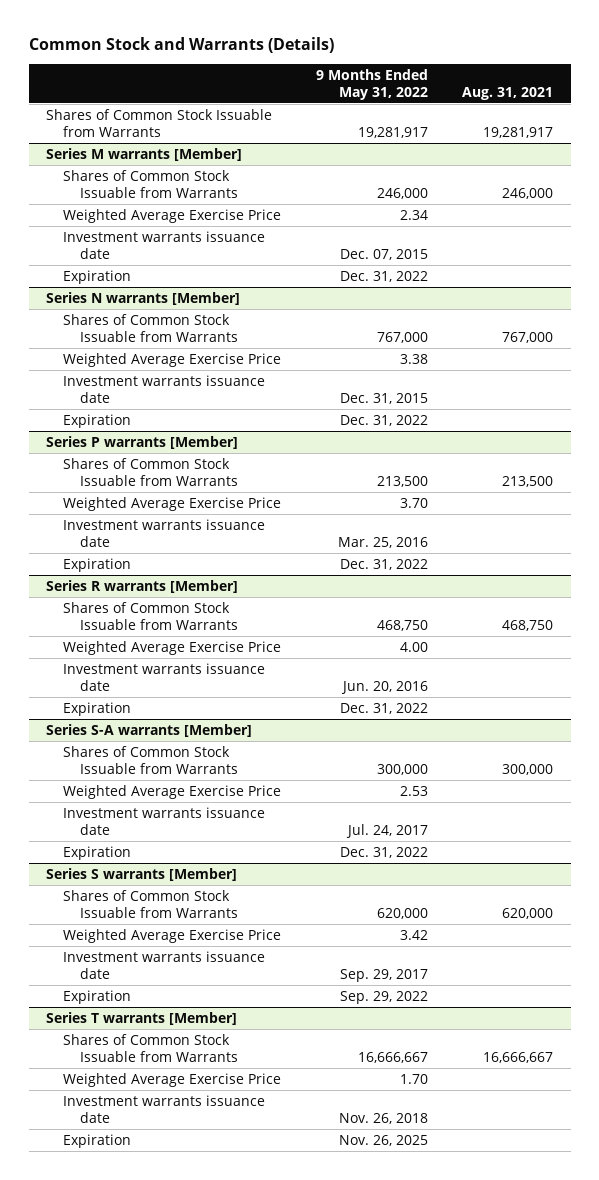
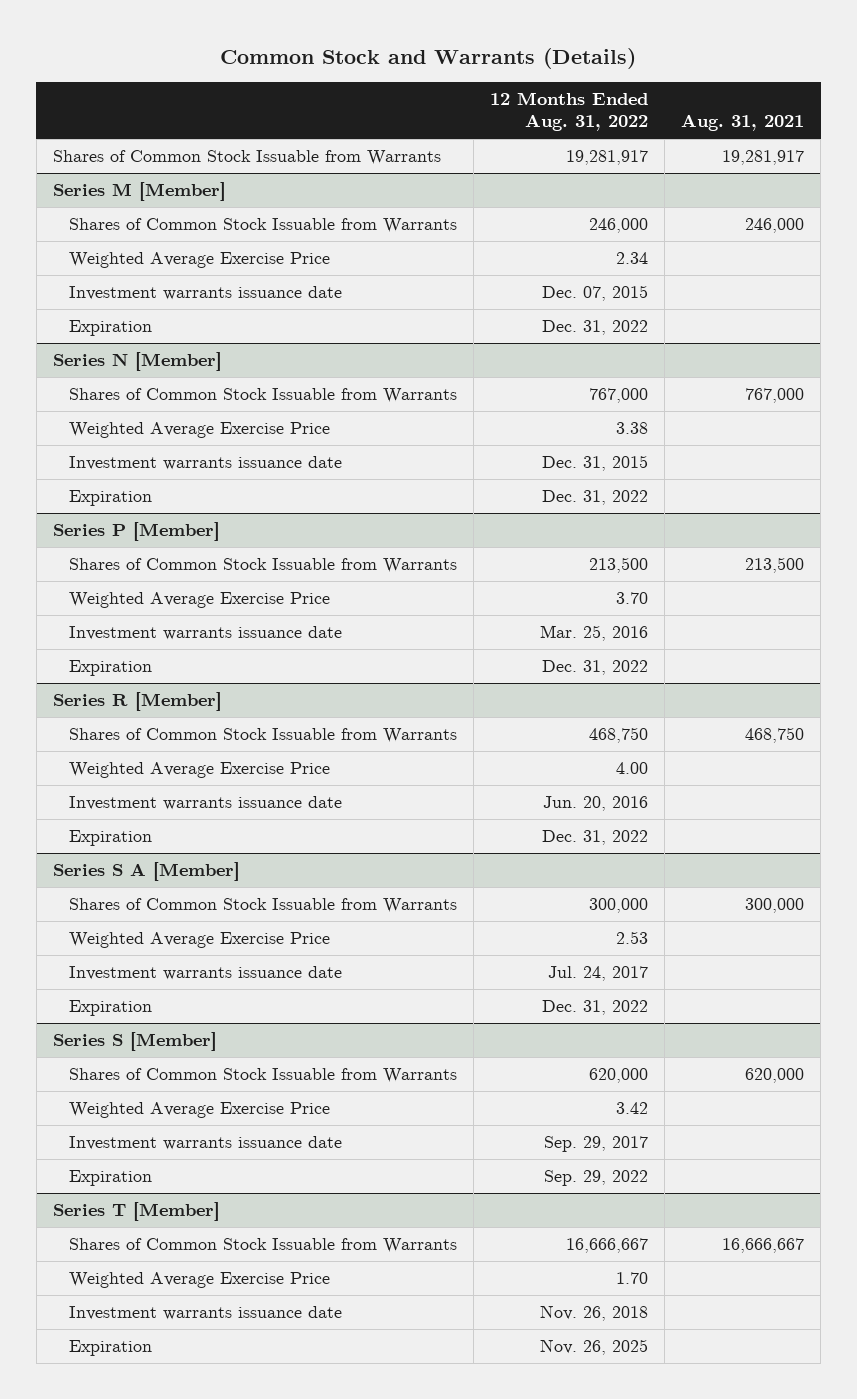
[315,68,428,100] 9 Months Ended May 31, 2022 -> none
none -> [490,92,649,131] 12 Months Ended Aug. 31, 2022
[46,147,243,161] Series M warrants [Member] -> [52,182,226,202] Series M [Member]
[46,291,241,305] Series N warrants [Member] -> [52,352,222,372] Series N [Member]
[46,435,239,449] Series P warrants [Member] -> [52,522,220,542] Series P [Member]
[46,579,239,593] Series R warrants [Member] -> [52,692,222,712] Series R [Member]
[46,723,253,737] Series S-A warrants [Member] -> [52,862,240,882] Series S A [Member]
[46,867,238,881] Series S warrants [Member] -> [52,1032,217,1052] Series S [Member]
[46,1011,238,1025] Series T warrants [Member] -> [52,1202,220,1222] Series T [Member]

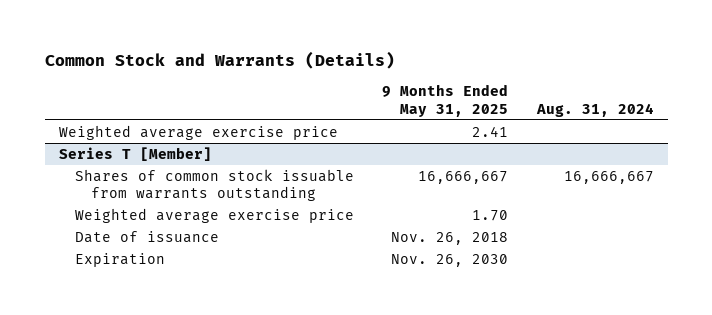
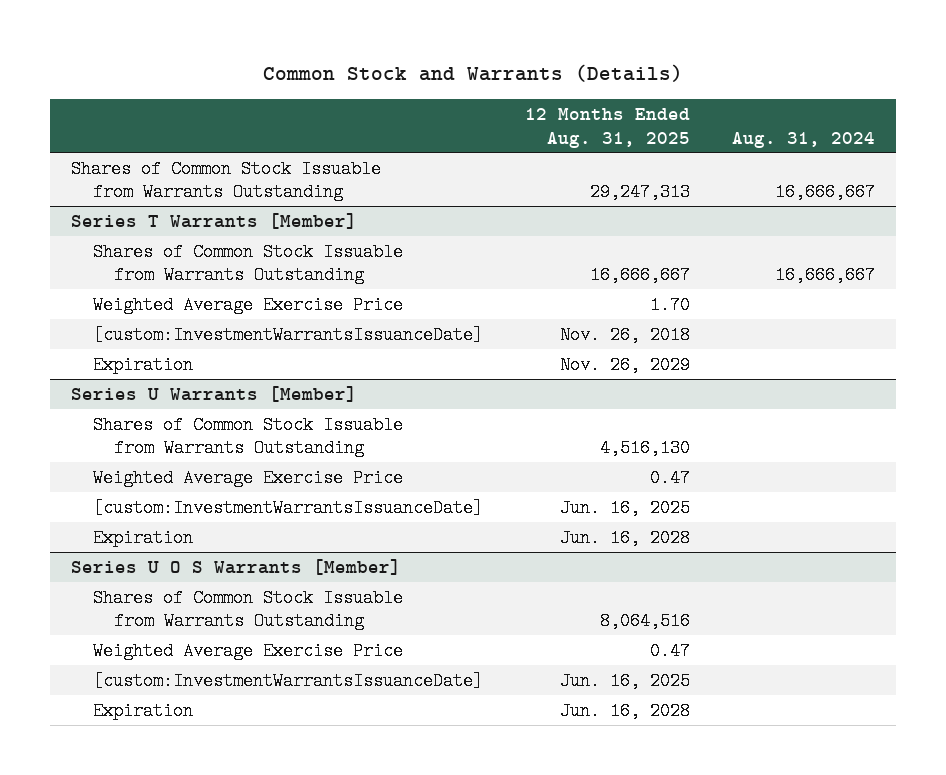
[382,84,509,117] 9 Months Ended May 31, 2025 -> none
none -> [524,108,690,148] 12 Months Ended Aug. 31, 2025
[58,124,338,140] Weighted average exercise price -> none
[58,146,212,161] Series T [Member] -> none
[74,168,354,202] Shares of common stock issuable from warrants outstanding -> none
[74,207,354,223] Weighted average exercise price -> none
[74,230,219,243] Date of issuance -> none
[74,252,165,267] Expiration -> none
none -> [71,159,382,202] Shares of Common Stock Issuable from Warrants Outstanding
none -> [71,212,358,229] Series T Warrants [Member]
none -> [92,242,403,285] Shares of Common Stock Issuable from Warrants Outstanding
none -> [92,295,403,314] Weighted Average Exercise Price
none -> [92,325,483,344] [custom:InvestmentWarrantsIssuanceDate]
none -> [92,355,193,374] Expiration
none -> [71,385,358,402] Series U Warrants [Member]
none -> [92,415,403,458] Shares of Common Stock Issuable from Warrants Outstanding
none -> [92,468,403,487] Weighted Average Exercise Price
none -> [92,498,483,517] [custom:InvestmentWarrantsIssuanceDate]
none -> [92,528,193,547] Expiration
none -> [71,558,402,575] Series U O S Warrants [Member]
none -> [92,588,403,631] Shares of Common Stock Issuable from Warrants Outstanding
none -> [92,641,403,660] Weighted Average Exercise Price
none -> [92,671,483,690] [custom:InvestmentWarrantsIssuanceDate]
none -> [92,701,193,720] Expiration

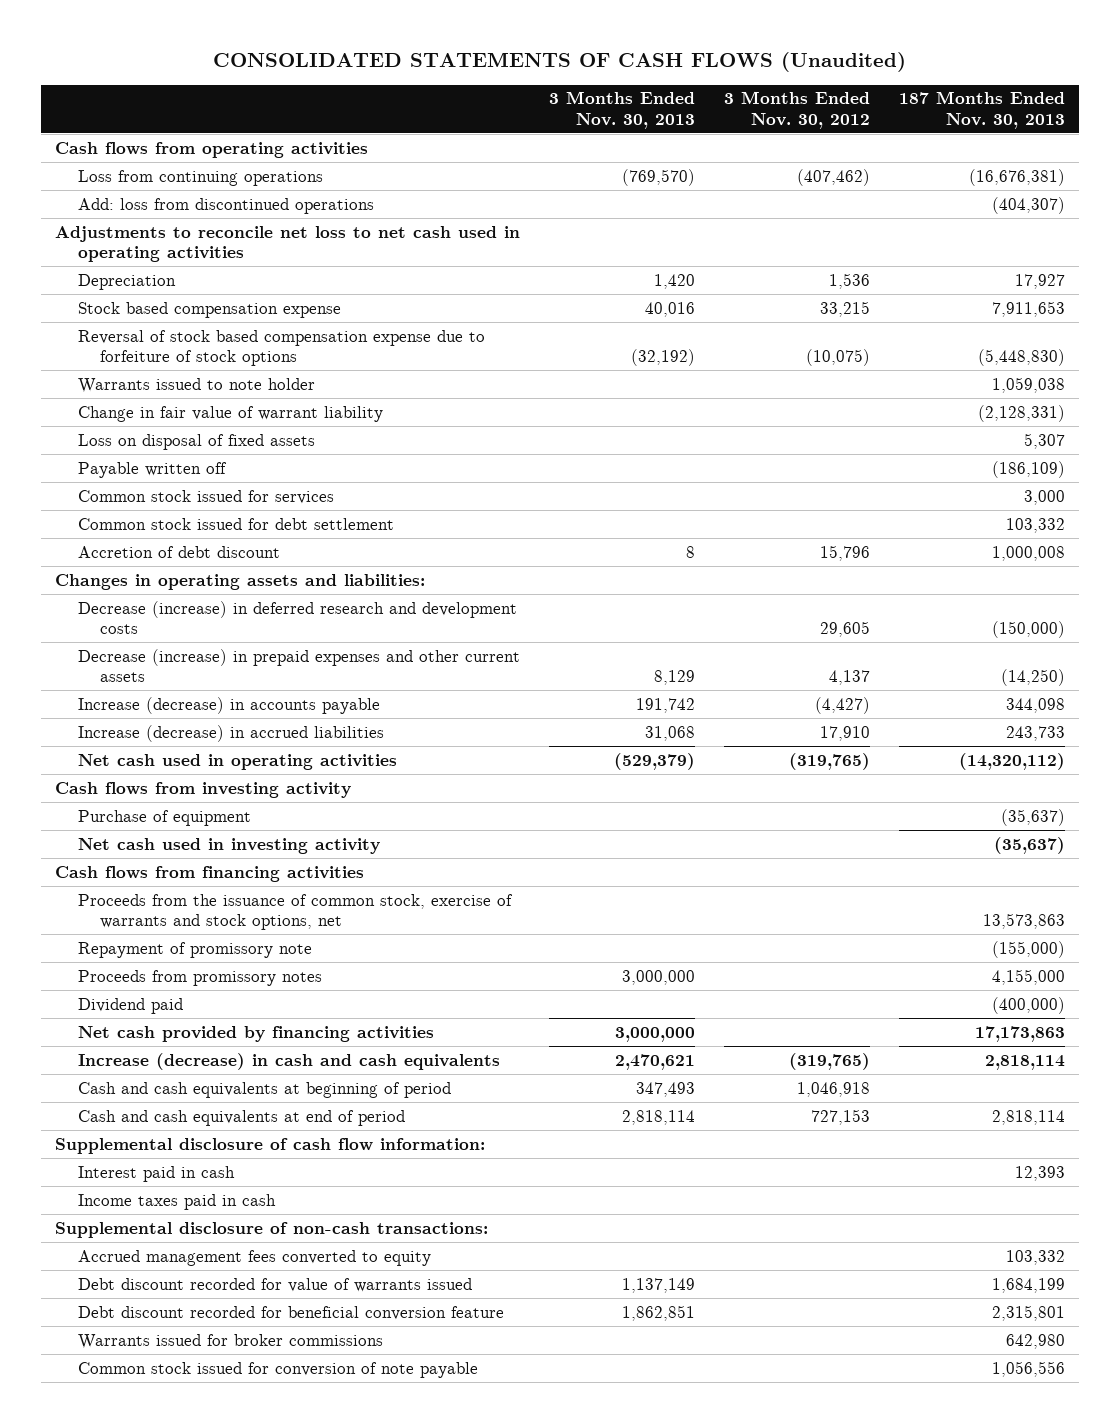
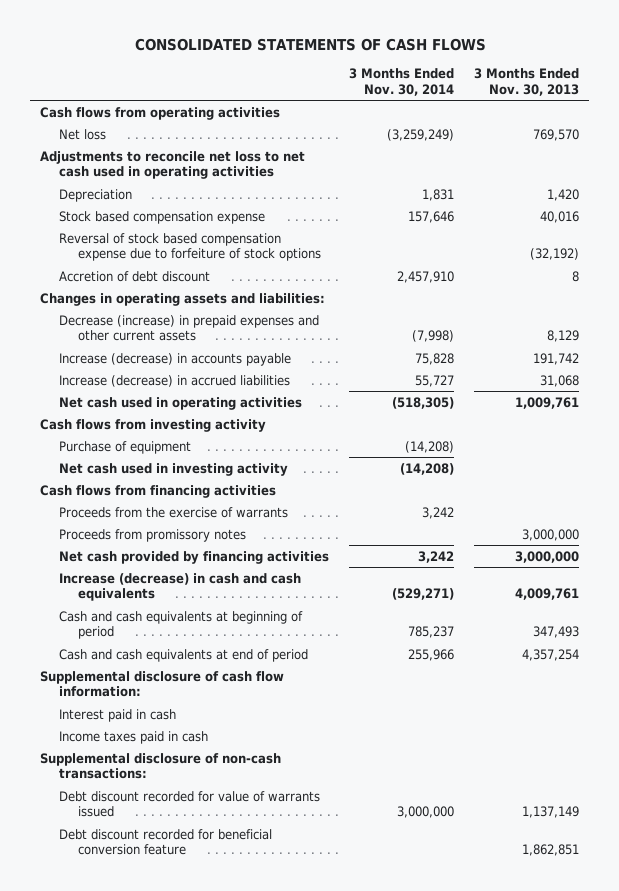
[212,52,906,73] CONSOLIDATED STATEMENTS OF CASH FLOWS (Unaudited) -> [134,37,486,51] CONSOLIDATED STATEMENTS OF CASH FLOWS
[723,91,870,129] 3 Months Ended Nov. 30, 2012 -> none
[898,91,1065,129] 187 Months Ended Nov. 30, 2013 -> none
none -> [348,68,454,96] 3 Months Ended Nov. 30, 2014
[77,169,323,186] Loss from continuing operations -> none
[77,197,374,214] Add: loss from discontinued operations -> none
none -> [58,128,106,140] Net loss
[77,377,315,393] Warrants issued to note holder -> none
[77,405,383,422] Change in fair value of warrant liability -> none
[77,433,315,450] Loss on disposal of fixed assets -> none
[77,461,227,478] Payable written off -> none
[77,489,334,504] Common stock issued for services -> none
[77,517,394,530] Common stock issued for debt settlement -> none
[77,600,517,635] Decrease (increase) in deferred research and development costs -> none
[613,752,695,770] (529,379) -> [514,396,579,409] 1,009,761
[77,941,312,958] Repayment of promissory note -> none
[77,893,513,931] Proceeds from the issuance of common stock, exercise of warrants and stock options, net -> [58,506,288,518] Proceeds from the exercise of warrants
[77,997,183,1014] Dividend paid -> none
[614,1053,695,1070] 2,470,621 -> [514,588,579,601] 4,009,761
[621,1109,695,1125] 2,818,114 -> [521,648,579,661] 4,357,254
[77,1249,431,1266] Accrued management fees converted to equity -> none
[77,1333,383,1349] Warrants issued for broker commissions -> none
[77,1361,478,1378] Common stock issued for conversion of note payable -> none

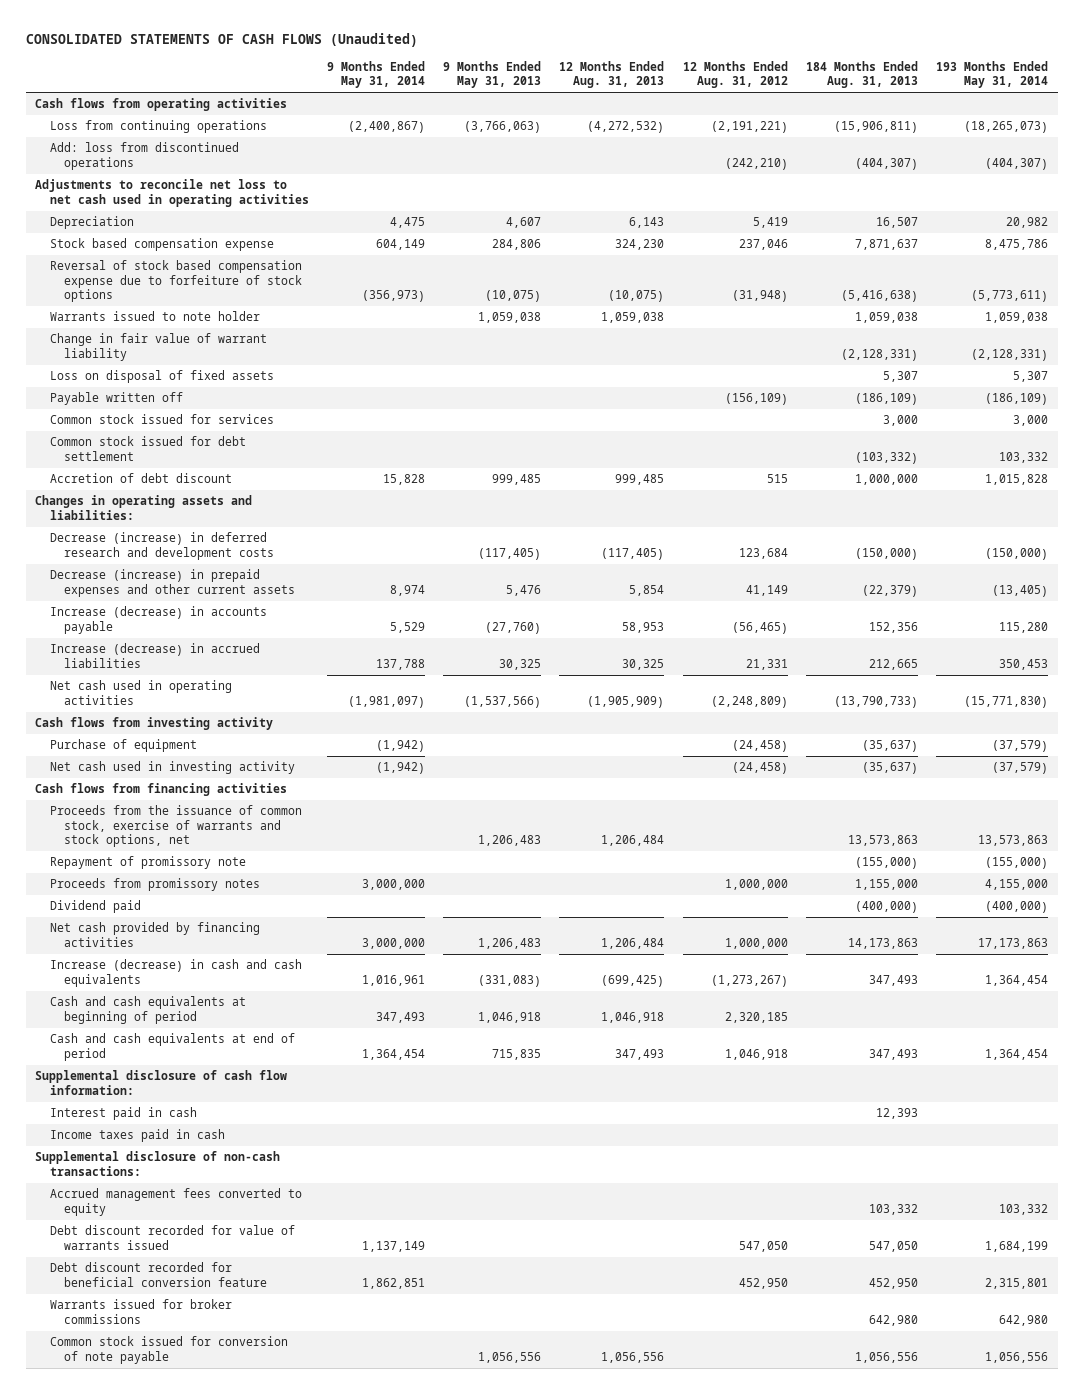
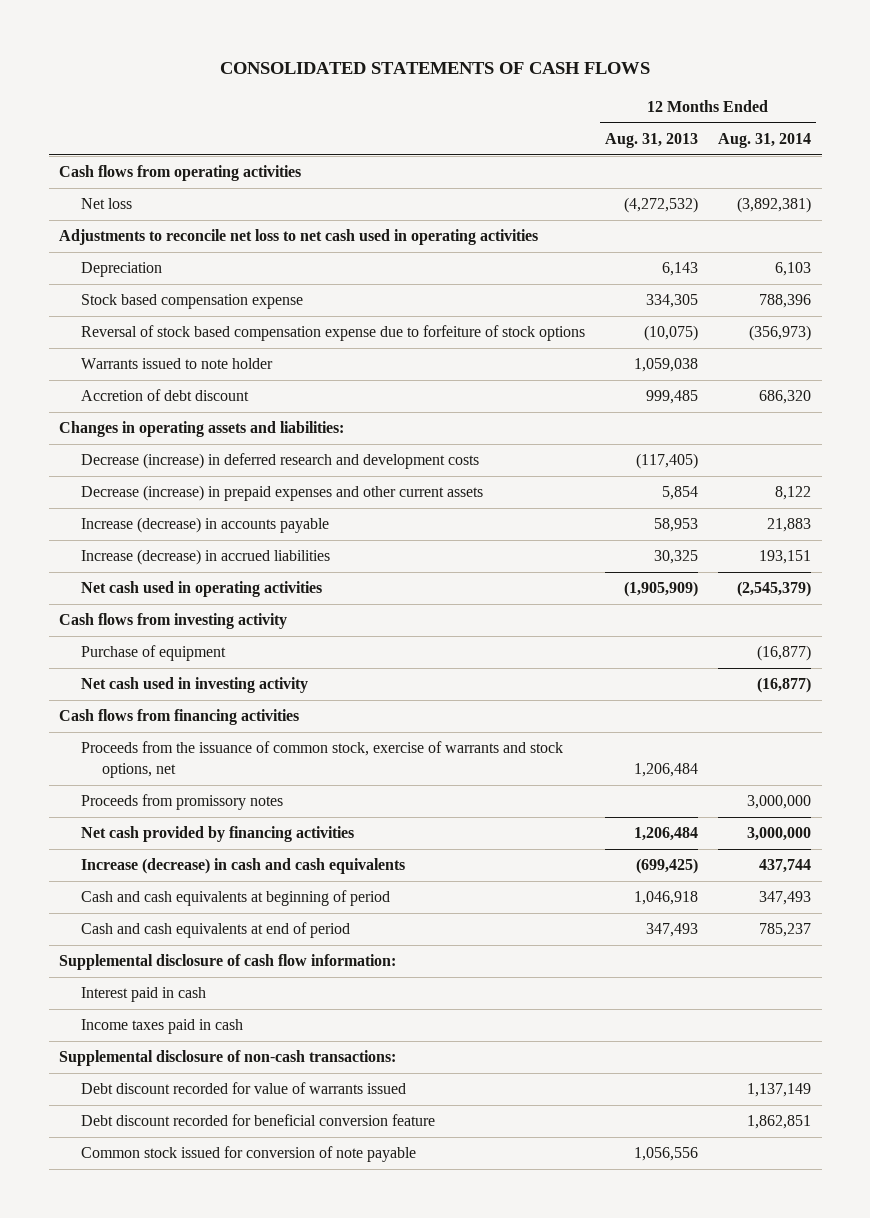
[26,33,419,48] CONSOLIDATED STATEMENTS OF CASH FLOWS (Unaudited) -> [220,62,651,75] CONSOLIDATED STATEMENTS OF CASH FLOWS
[326,60,425,89] 9 Months Ended May 31, 2014 -> none
[443,60,542,89] 9 Months Ended May 31, 2013 -> none
[682,60,788,89] 12 Months Ended Aug. 31, 2012 -> none
[806,60,919,89] 184 Months Ended Aug. 31, 2013 -> none
[936,60,1049,89] 193 Months Ended May 31, 2014 -> none
none -> [718,133,812,149] Aug. 31, 2014
[49,142,239,170] Add: loss from discontinued operations -> none
[49,120,267,134] Loss from continuing operations -> [80,198,132,210] Net loss
[615,239,665,251] 324,230 -> [645,294,698,309] 334,305
[49,333,267,361] Change in fair value of warrant liability -> none
[49,370,274,384] Loss on disposal of fixed assets -> none
[49,392,183,406] Payable written off -> none
[49,414,274,425] Common stock issued for services -> none
[49,436,246,461] Common stock issued for debt settlement -> none
[49,856,246,870] Repayment of promissory note -> none
[49,900,141,914] Dividend paid -> none
[49,1188,302,1216] Accrued management fees converted to equity -> none
[49,1299,232,1324] Warrants issued for broker commissions -> none

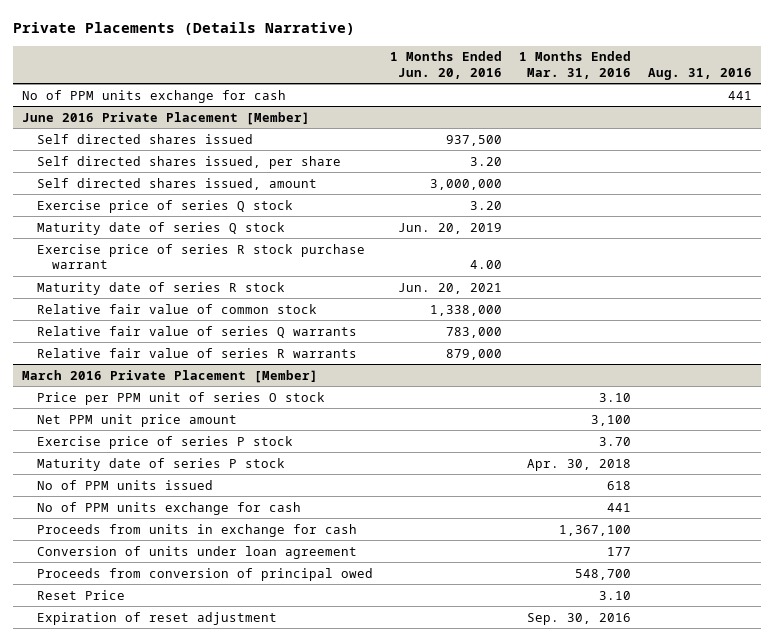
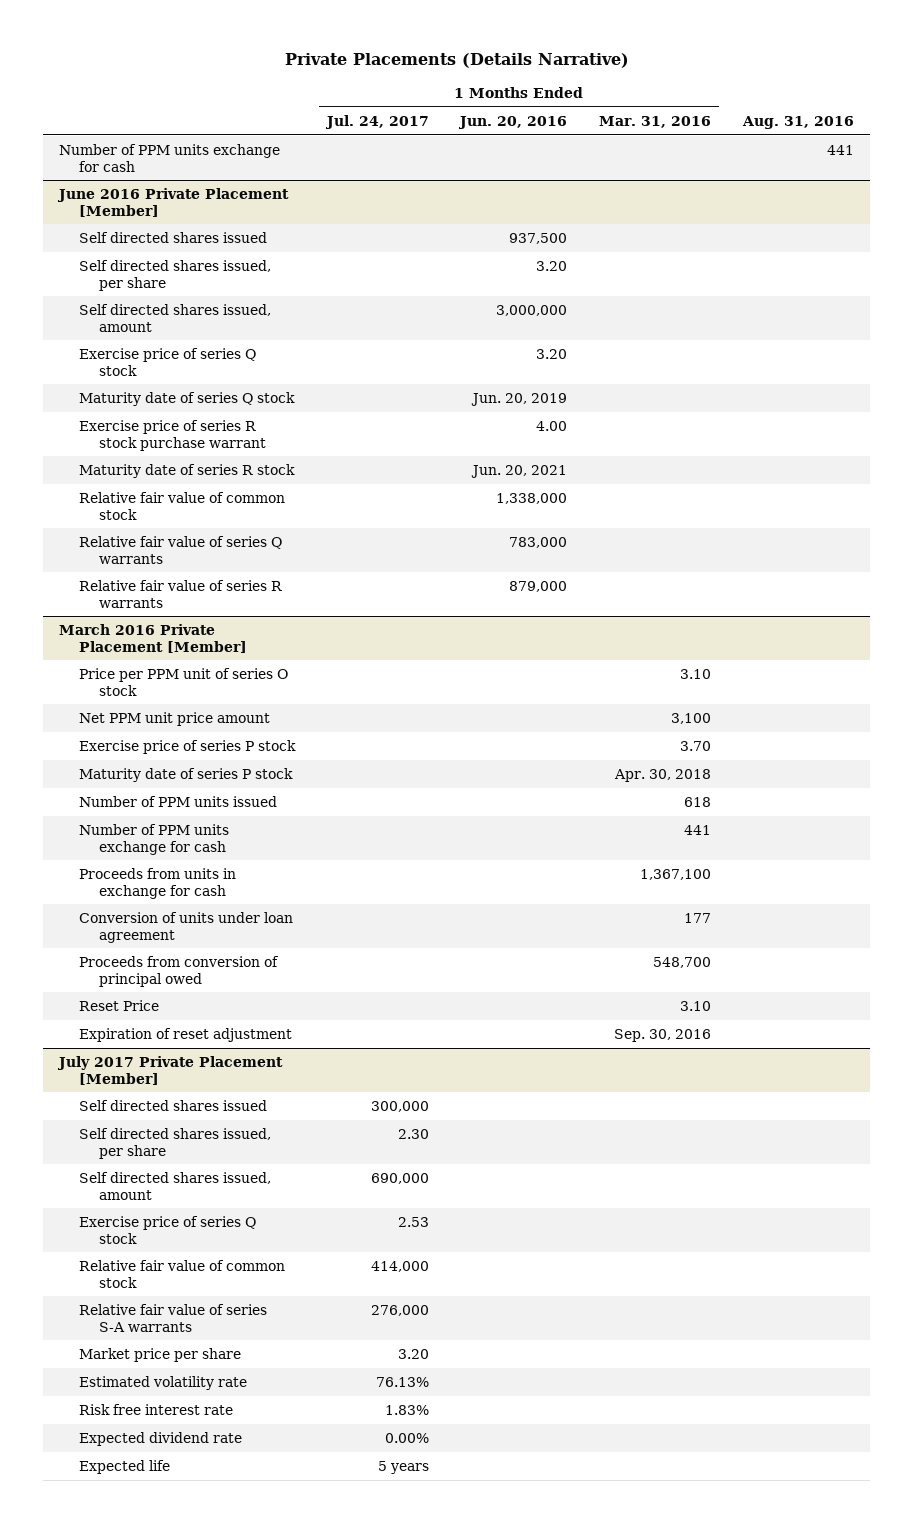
none -> [324,114,429,129] Jul. 24, 2017
[21,89,286,103] No of PPM units exchange for cash -> [59,143,281,172] Number of PPM units exchange for cash
[37,479,214,490] No of PPM units issued -> [79,795,278,807] Number of PPM units issued
[37,501,302,515] No of PPM units exchange for cash -> [79,823,230,855] Number of PPM units exchange for cash
none -> [57,1055,284,1085] July 2017 Private Placement [Member]
none -> [79,1099,268,1111] Self directed shares issued
none -> [79,1127,272,1159] Self directed shares issued, per share
none -> [79,1171,272,1200] Self directed shares issued, amount
none -> [79,1215,257,1244] Exercise price of series Q stock
none -> [79,1259,286,1288] Relative fair value of common stock
none -> [79,1303,268,1332] Relative fair value of series S-A warrants
none -> [79,1347,242,1362] Market price per share
none -> [79,1375,248,1390] Estimated volatility rate
none -> [79,1403,234,1415] Risk free interest rate
none -> [79,1431,243,1446] Expected dividend rate
none -> [79,1459,171,1474] Expected life

